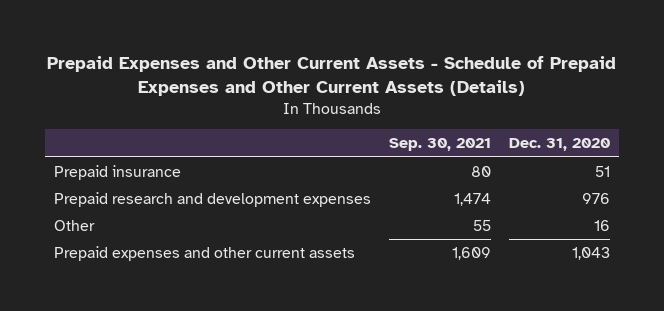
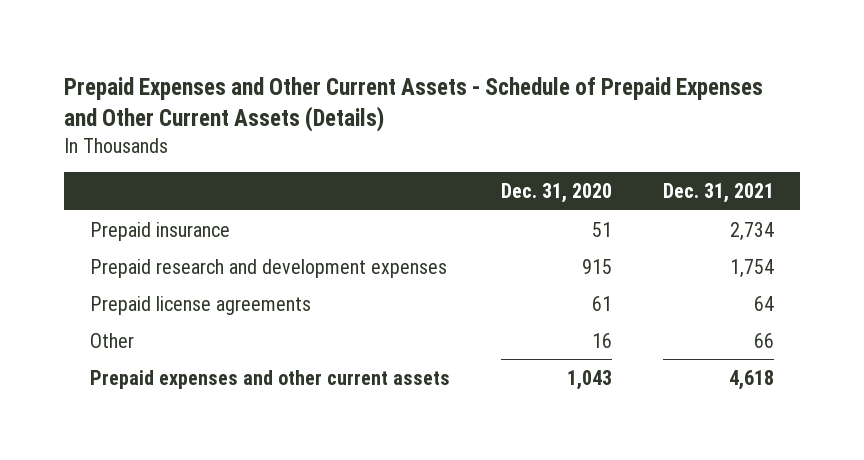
[388,138,491,152] Sep. 30, 2021 -> none
none -> [663,183,775,204] Dec. 31, 2021
[581,192,610,204] 976 -> [581,258,612,274] 915
none -> [89,295,311,315] Prepaid license agreements

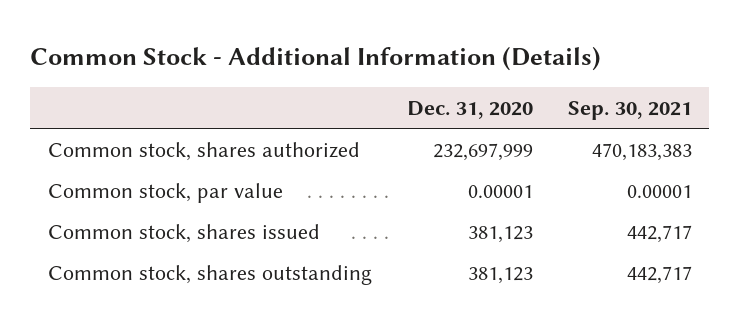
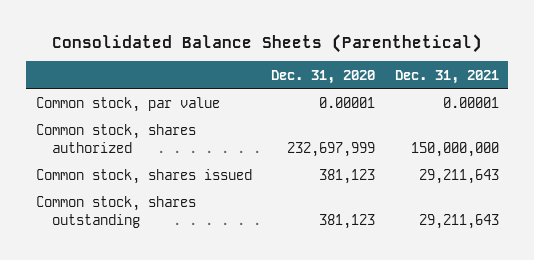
[30,45,602,71] Common Stock - Additional Information (Details) -> [52,33,483,53] Consolidated Balance Sheets (Parenthetical)
[567,100,692,120] Sep. 30, 2021 -> none
none -> [394,69,499,84] Dec. 31, 2021
[47,141,360,161] Common stock, shares authorized -> [35,124,196,154] Common stock, shares authorized

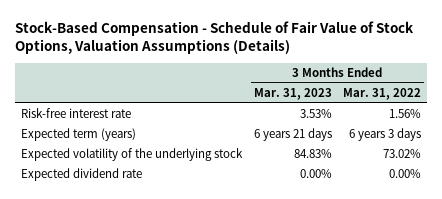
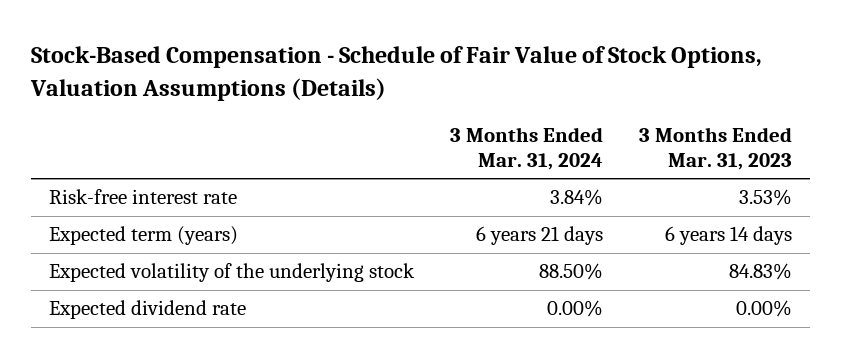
[343,88,422,101] Mar. 31, 2022 -> none
none -> [449,126,603,171] 3 Months Ended Mar. 31, 2024
[253,128,332,142] 6 years 21 days -> [664,226,792,246] 6 years 14 days

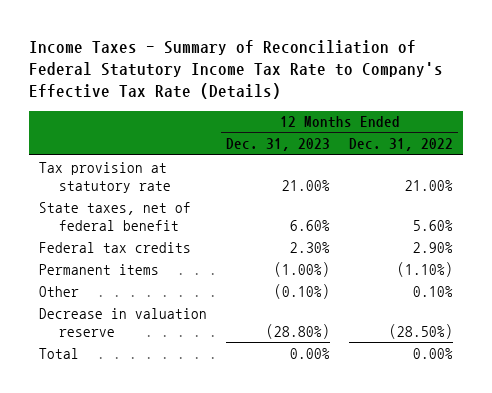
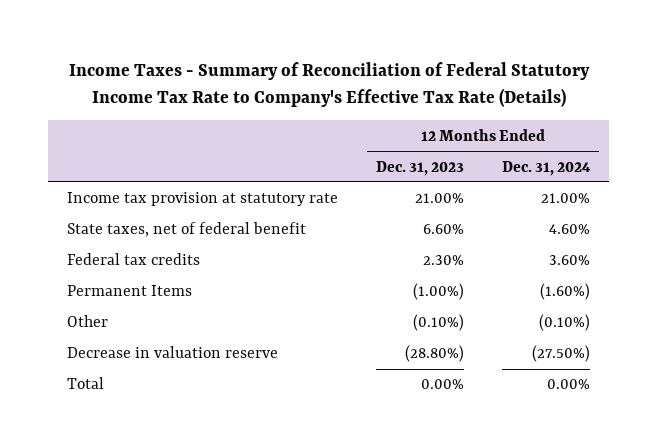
[349,138,454,152] Dec. 31, 2022 -> none
none -> [501,160,591,176] Dec. 31, 2024
[38,161,172,193] Tax provision at statutory rate -> [67,192,339,207] Income tax provision at statutory rate
[38,263,159,275] Permanent items -> [67,285,193,297] Permanent Items

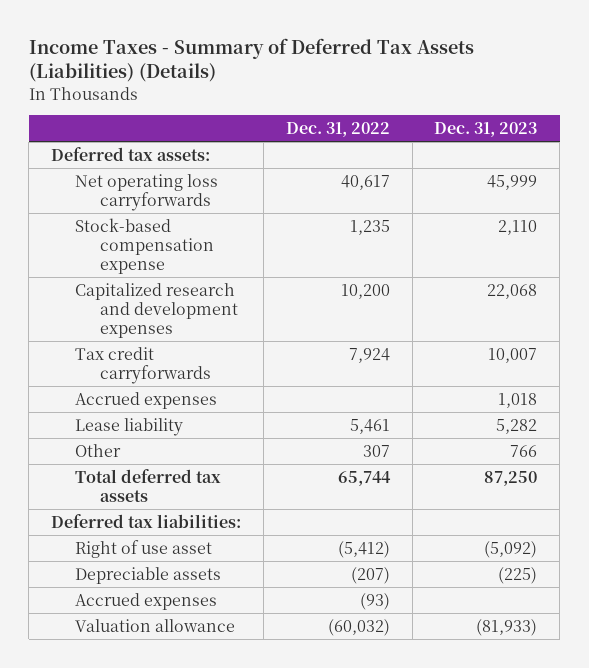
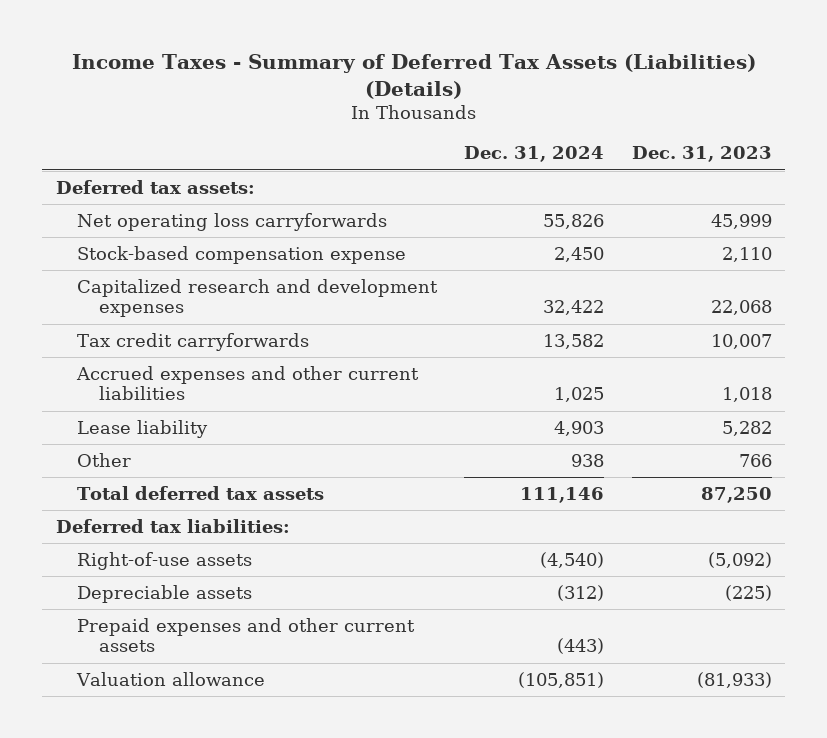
[285,122,390,138] Dec. 31, 2022 -> none
none -> [464,146,605,163] Dec. 31, 2024
[75,391,218,409] Accrued expenses -> [76,365,420,401] Accrued expenses and other current liabilities
[75,539,213,558] Right of use asset -> [77,551,253,570] Right-of-use assets
[75,592,218,610] Accrued expenses -> none
none -> [77,617,416,653] Prepaid expenses and other current assets

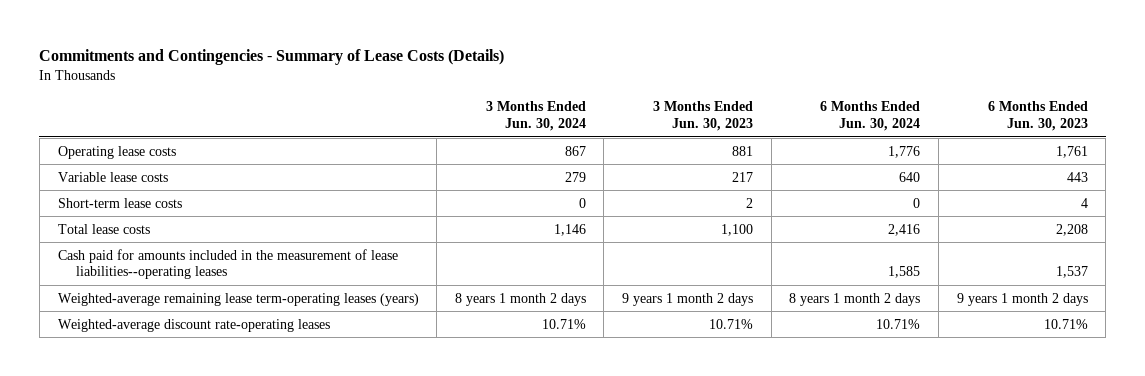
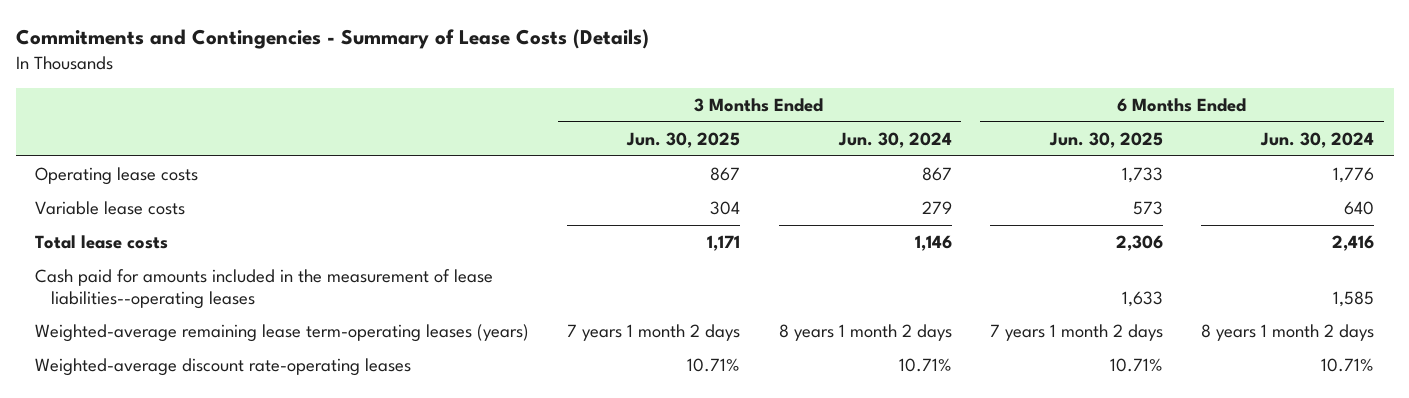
[653,101,754,132] 3 Months Ended Jun. 30, 2023 -> none
[987,101,1088,132] 6 Months Ended Jun. 30, 2023 -> none
none -> [626,131,741,148] Jun. 30, 2025
none -> [1048,131,1163,148] Jun. 30, 2025
[57,197,182,208] Short-term lease costs -> none

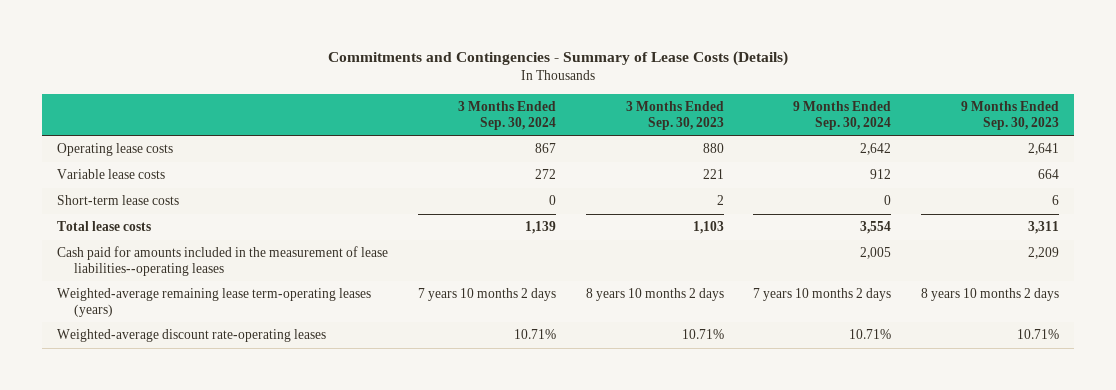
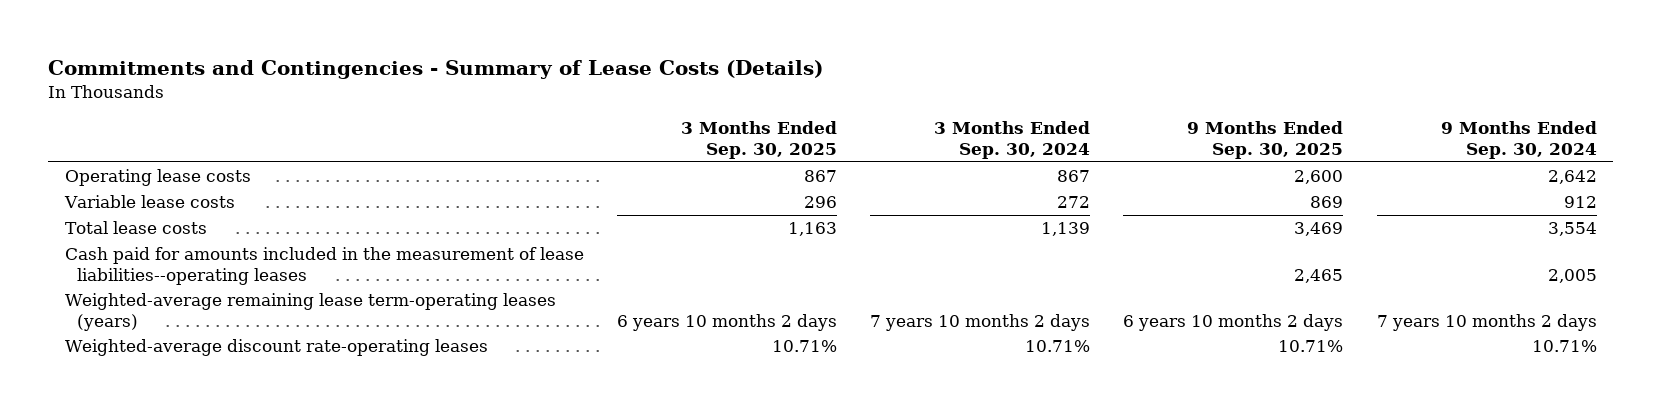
[625,101,724,130] 3 Months Ended Sep. 30, 2023 -> none
[961,101,1060,130] 9 Months Ended Sep. 30, 2023 -> none
none -> [681,121,838,160] 3 Months Ended Sep. 30, 2025
none -> [1187,121,1344,160] 9 Months Ended Sep. 30, 2025
[56,195,179,206] Short-term lease costs -> none

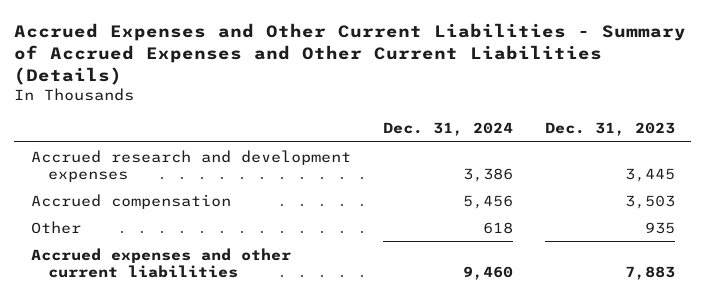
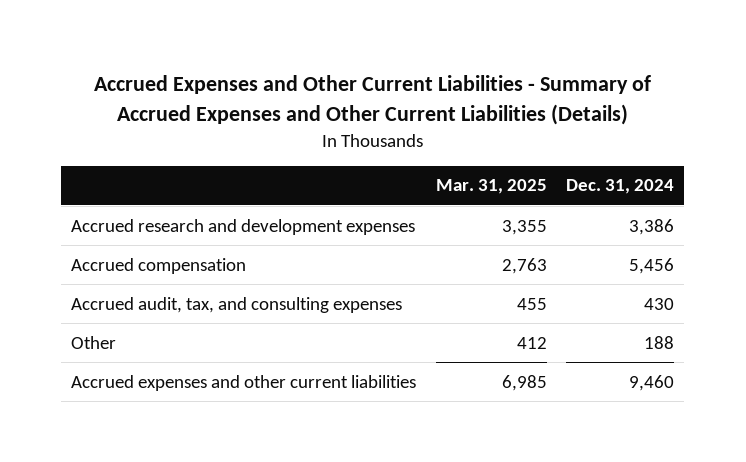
[545,122,676,137] Dec. 31, 2023 -> none
none -> [435,179,547,195] Mar. 31, 2025
none -> [71,296,403,313] Accrued audit, tax, and consulting expenses
[482,221,513,234] 618 -> [644,335,675,349] 188

